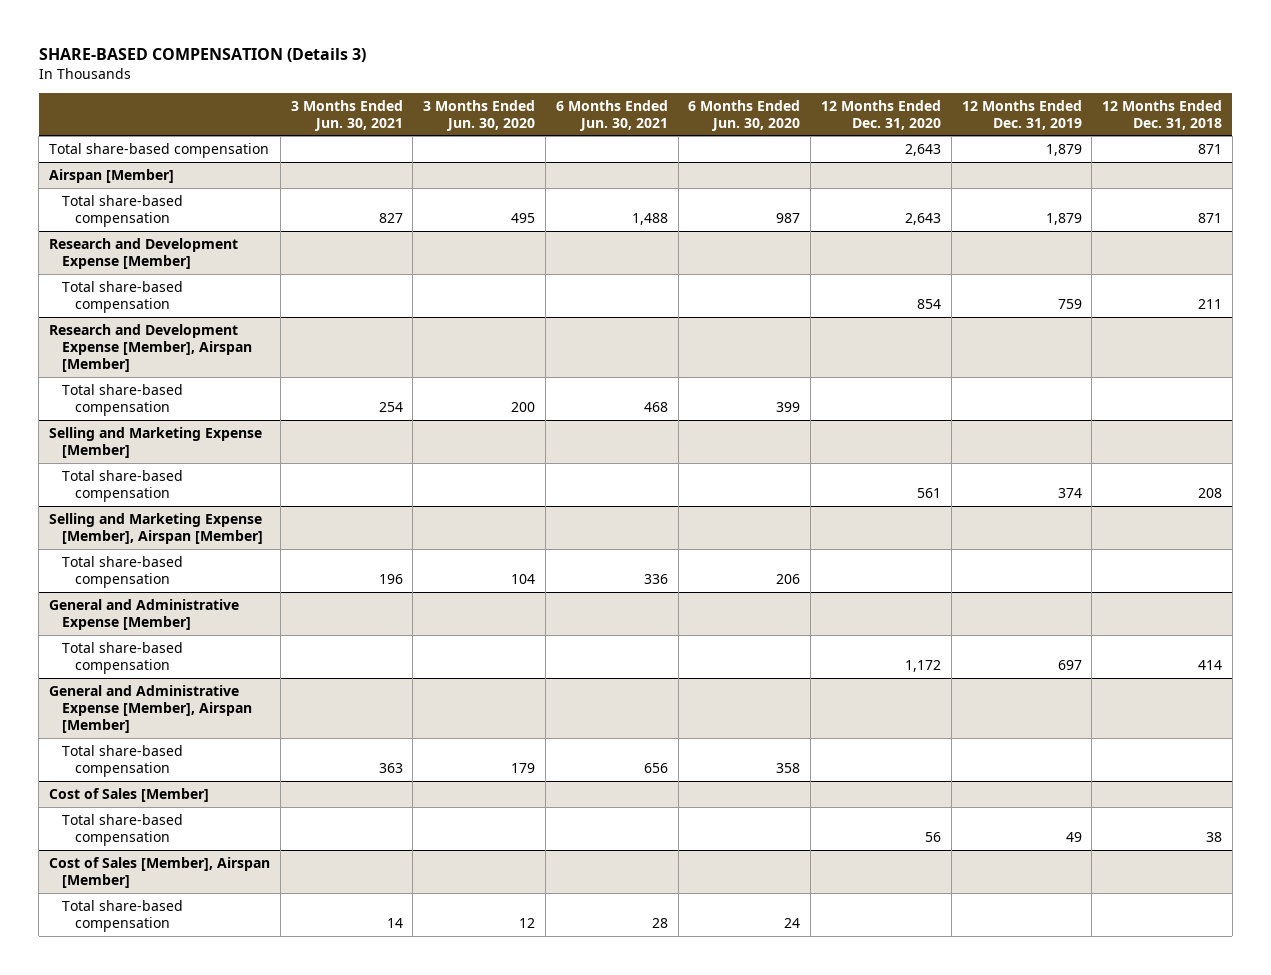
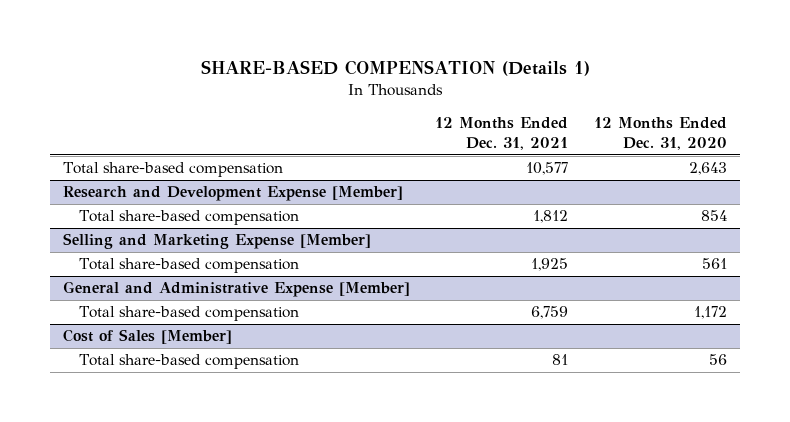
[38,48,366,63] SHARE-BASED COMPENSATION (Details 3) -> [200,60,590,77] SHARE-BASED COMPENSATION (Details 1)
[290,99,403,131] 3 Months Ended Jun. 30, 2021 -> none
[423,99,536,131] 3 Months Ended Jun. 30, 2020 -> none
[555,99,668,131] 6 Months Ended Jun. 30, 2021 -> none
[688,99,801,131] 6 Months Ended Jun. 30, 2020 -> none
[961,99,1082,130] 12 Months Ended Dec. 31, 2019 -> none
[1102,99,1223,130] 12 Months Ended Dec. 31, 2018 -> none
none -> [435,116,569,150] 12 Months Ended Dec. 31, 2021
[49,168,175,183] Airspan [Member] -> none
[62,194,184,227] Total share-based compensation -> none
[49,323,253,372] Research and Development Expense [Member], Airspan [Member] -> none
[62,383,184,416] Total share-based compensation -> none
[49,512,264,544] Selling and Marketing Expense [Member], Airspan [Member] -> none
[62,555,184,588] Total share-based compensation -> none
[49,684,253,733] General and Administrative Expense [Member], Airspan [Member] -> none
[62,744,184,777] Total share-based compensation -> none
[49,856,271,888] Cost of Sales [Member], Airspan [Member] -> none
[62,899,184,932] Total share-based compensation -> none

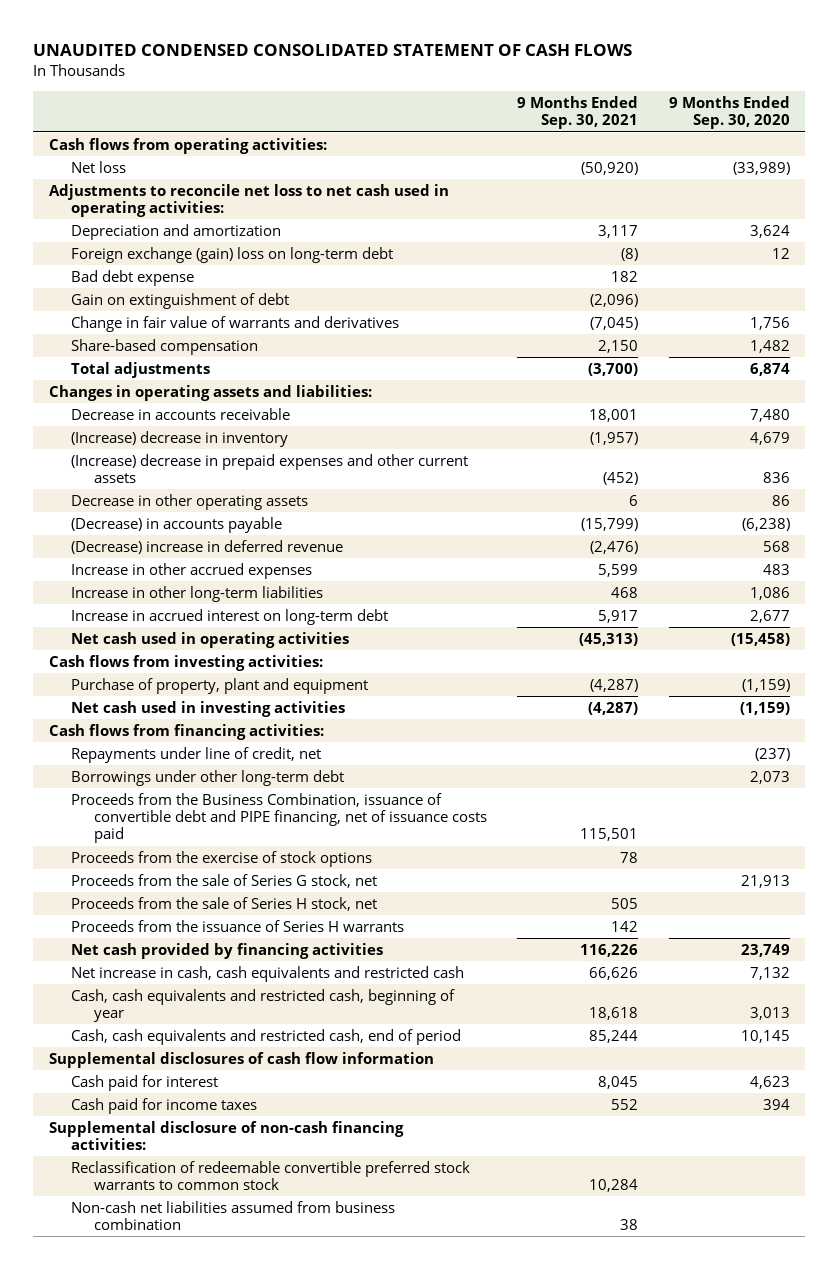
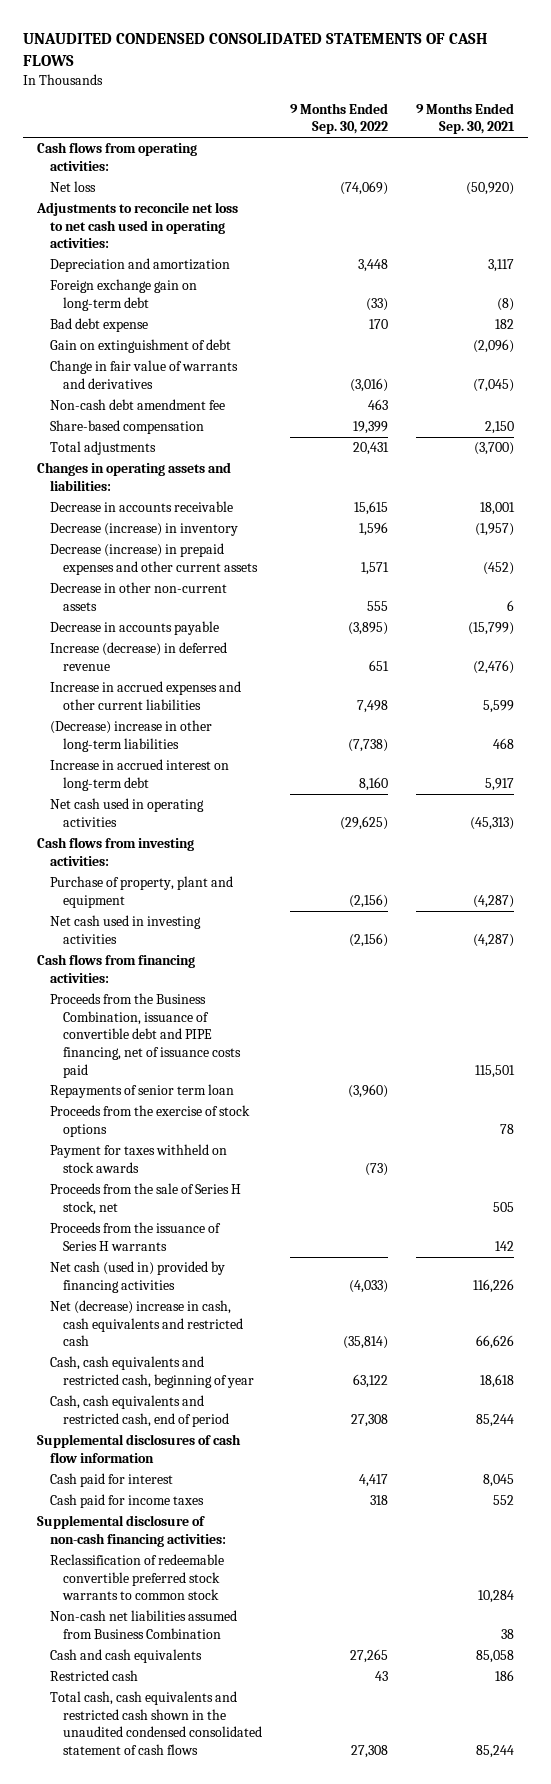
[33,44,633,57] UNAUDITED CONDENSED CONSOLIDATED STATEMENT OF CASH FLOWS -> [22,33,488,66] UNAUDITED CONDENSED CONSOLIDATED STATEMENTS OF CASH FLOWS
[668,96,790,130] 9 Months Ended Sep. 30, 2020 -> none
none -> [290,102,389,135] 9 Months Ended Sep. 30, 2022
[71,246,394,263] Foreign exchange (gain) loss on long-term debt -> [49,279,197,311] Foreign exchange gain on long-term debt
none -> [49,399,225,411] Non-cash debt amendment fee
[71,430,289,447] (Increase) decrease in inventory -> [49,523,238,537] Decrease (increase) in inventory
[71,453,469,484] (Increase) decrease in prepaid expenses and other current assets -> [49,543,259,575] Decrease (increase) in prepaid expenses and other current assets
[71,493,309,510] Decrease in other operating assets -> [49,582,227,611] Decrease in other non-current assets
[71,516,283,533] (Decrease) in accounts payable -> [49,621,219,636] Decrease in accounts payable
[71,539,344,554] (Decrease) increase in deferred revenue -> [49,642,227,671] Increase (decrease) in deferred revenue
[71,562,313,579] Increase in other accrued expenses -> [49,681,241,710] Increase in accrued expenses and other current liabilities
[71,585,324,602] Increase in other long-term liabilities -> [49,720,212,752] (Decrease) increase in other long-term liabilities
[71,746,322,763] Repayments under line of credit, net -> none
[71,769,345,786] Borrowings under other long-term debt -> none
none -> [49,1084,234,1099] Repayments of senior term loan
[71,873,378,888] Proceeds from the sale of Series G stock, net -> none
none -> [49,1144,227,1173] Payment for taxes withheld on stock awards
[71,942,384,959] Net cash provided by financing activities -> [49,1261,225,1293] Net cash (used in) provided by financing activities
[71,965,465,982] Net increase in cash, cash equivalents and restricted cash -> [49,1300,244,1347] Net (decrease) increase in cash, cash equivalents and restricted cash
[71,1200,396,1231] Non-cash net liabilities assumed from business combination -> [49,1610,237,1639] Non-cash net liabilities assumed from Business Combination
none -> [49,1649,202,1664] Cash and cash equivalents
none -> [49,1670,138,1682] Restricted cash
none -> [49,1691,263,1756] Total cash, cash equivalents and restricted cash shown in the unaudited condensed consolidated statement of cash flows

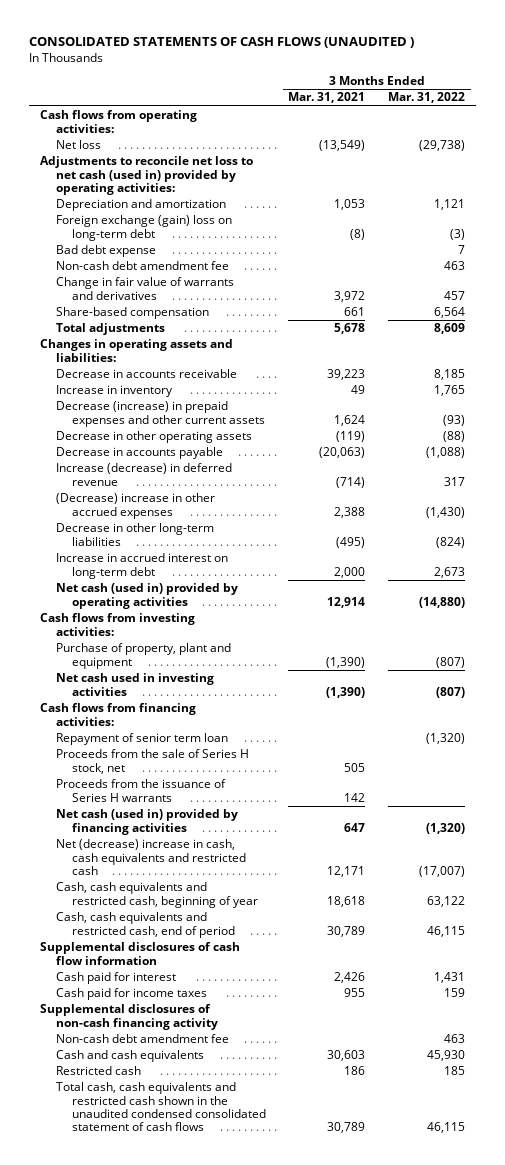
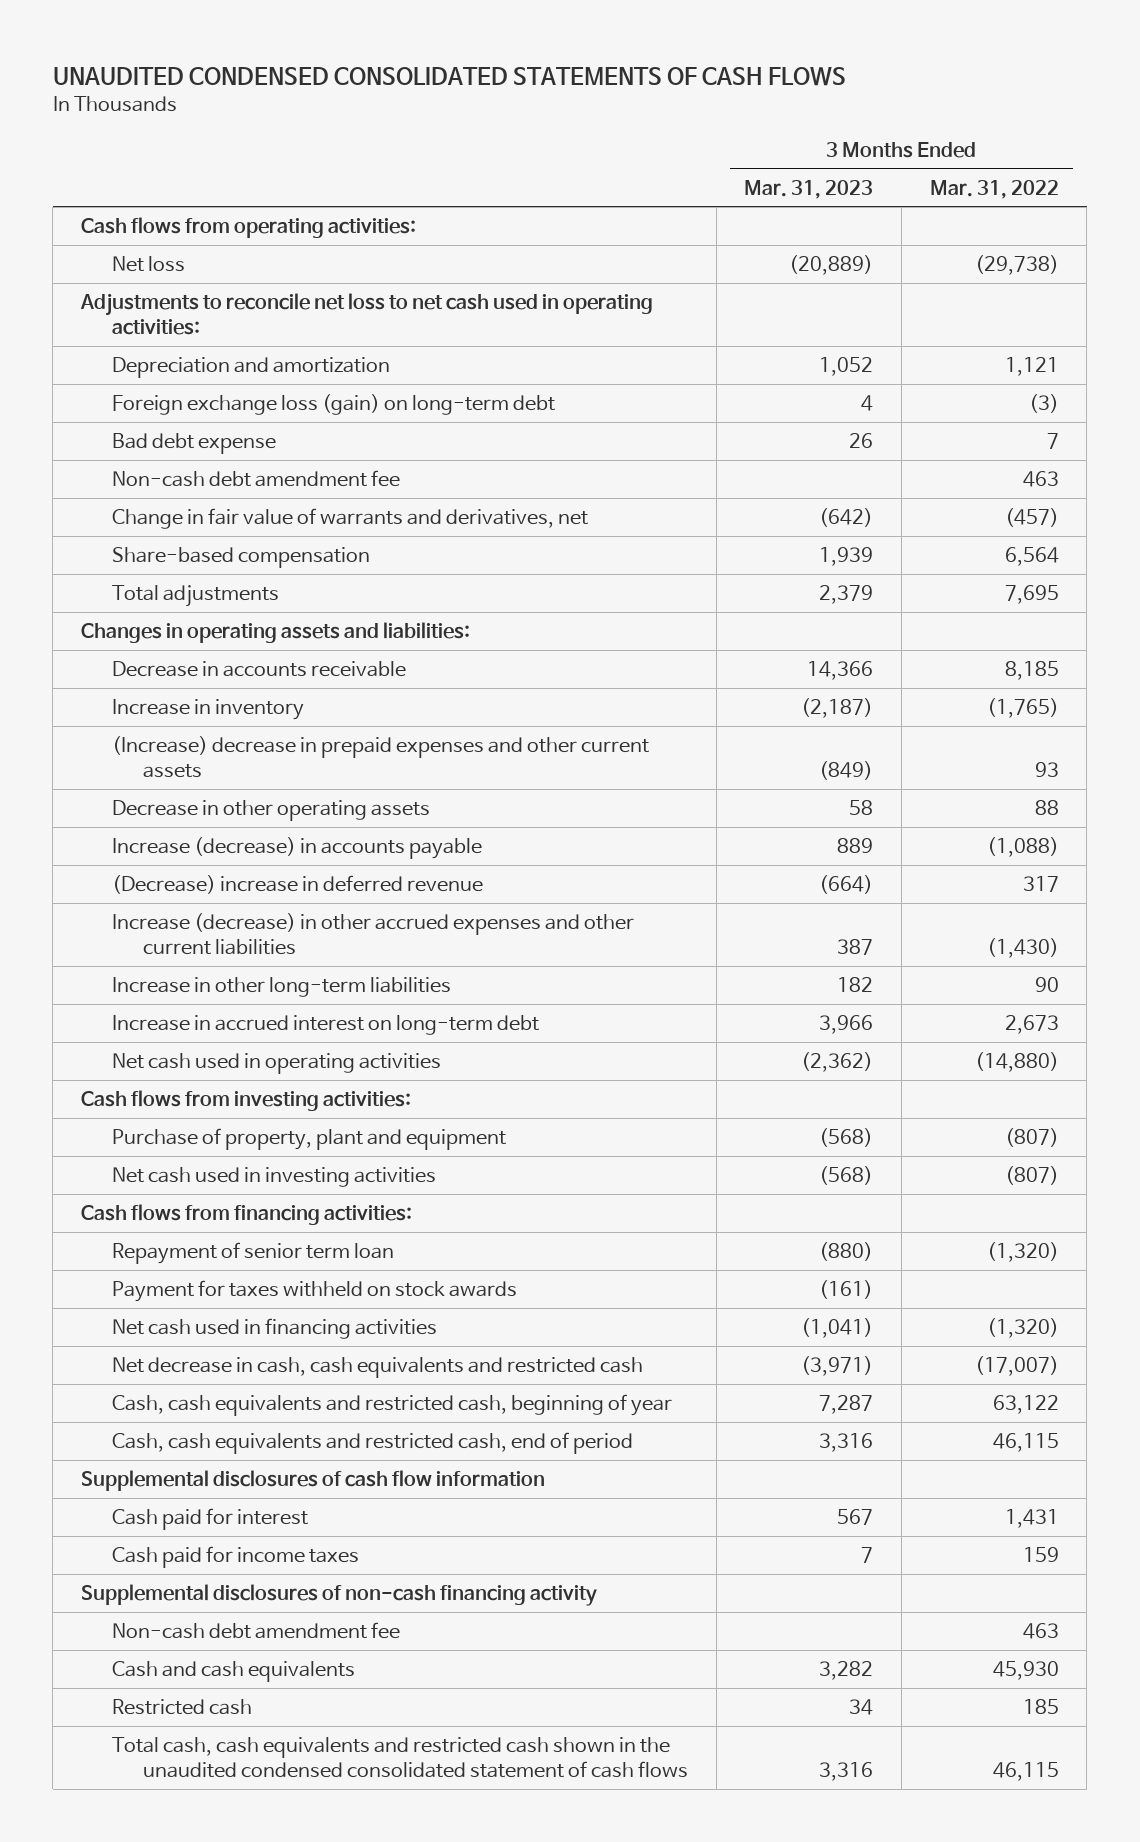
[28,37,414,49] CONSOLIDATED STATEMENTS OF CASH FLOWS (UNAUDITED ) -> [52,66,846,86] UNAUDITED CONDENSED CONSOLIDATED STATEMENTS OF CASH FLOWS
[288,92,366,104] Mar. 31, 2021 -> none
none -> [744,179,874,199] Mar. 31, 2023
[39,156,253,196] Adjustments to reconcile net loss to net cash (used in) provided by operating activities: -> [79,293,653,335] Adjustments to reconcile net loss to net cash used in operating activities:
[55,215,232,241] Foreign exchange (gain) loss on long-term debt -> [111,394,555,416] Foreign exchange loss (gain) on long-term debt
[55,277,234,300] Change in fair value of warrants and derivatives -> [111,508,588,530] Change in fair value of warrants and derivatives, net
[444,290,466,300] 457 -> [1004,508,1059,528] (457)
[434,323,466,335] 8,609 -> [1004,585,1059,605] 7,695
[434,385,466,397] 1,765 -> [986,698,1059,719] (1,765)
[55,401,265,427] Decrease (increase) in prepaid expenses and other current assets -> [111,736,649,778] (Increase) decrease in prepaid expenses and other current assets
[443,414,466,426] (93) -> [1034,761,1059,777] 93
[443,431,466,443] (88) -> [1034,800,1059,816] 88
[55,447,223,460] Decrease in accounts payable -> [111,837,482,860] Increase (decrease) in accounts payable
[55,463,232,486] Increase (decrease) in deferred revenue -> [111,875,483,895] (Decrease) increase in deferred revenue
[55,493,215,519] (Decrease) increase in other accrued expenses -> [111,913,634,955] Increase (decrease) in other accrued expenses and other current liabilities
[55,523,214,546] Decrease in other long-term liabilities -> [111,977,451,998] Increase in other long-term liabilities
[436,536,466,548] (824) -> [1034,977,1059,993] 90
[55,583,238,609] Net cash (used in) provided by operating activities -> [111,1053,441,1075] Net cash used in operating activities
[55,749,249,774] Proceeds from the sale of Series H stock, net -> none
[55,779,226,802] Proceeds from the issuance of Series H warrants -> none
none -> [111,1280,517,1303] Payment for taxes withheld on stock awards
[55,809,238,835] Net cash (used in) provided by financing activities -> [111,1318,437,1340] Net cash used in financing activities
[55,839,246,876] Net (decrease) increase in cash, cash equivalents and restricted cash -> [111,1357,643,1379] Net decrease in cash, cash equivalents and restricted cash

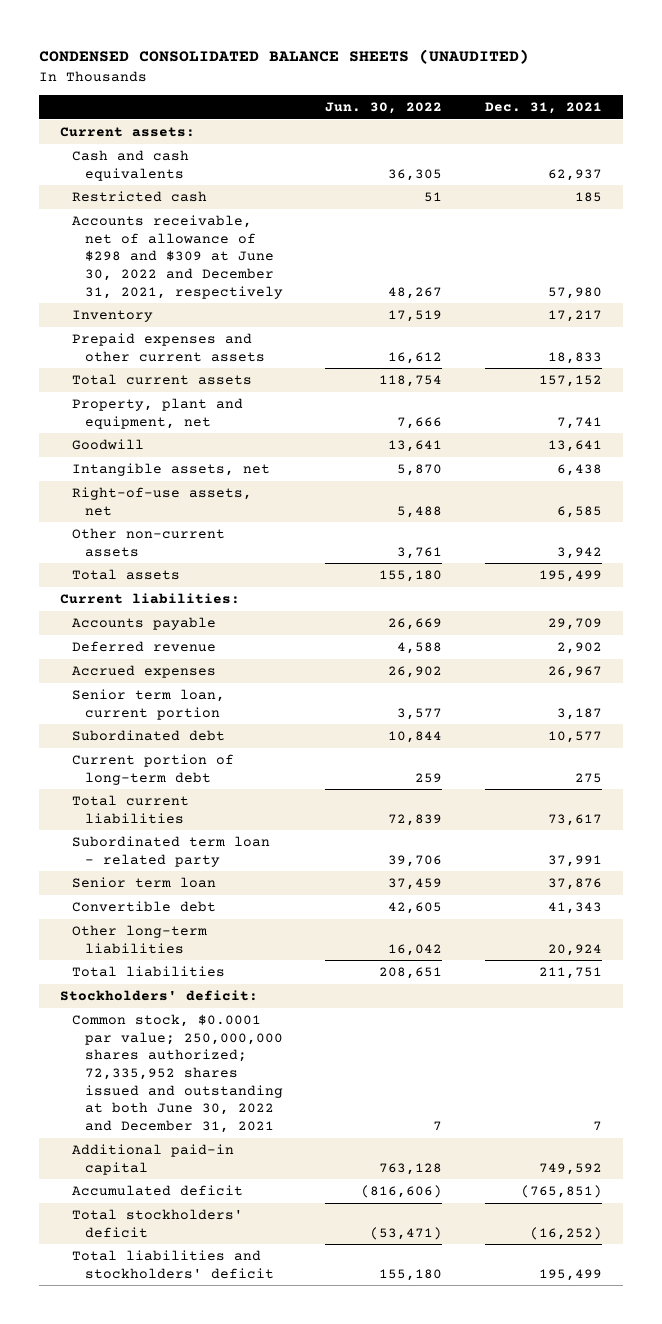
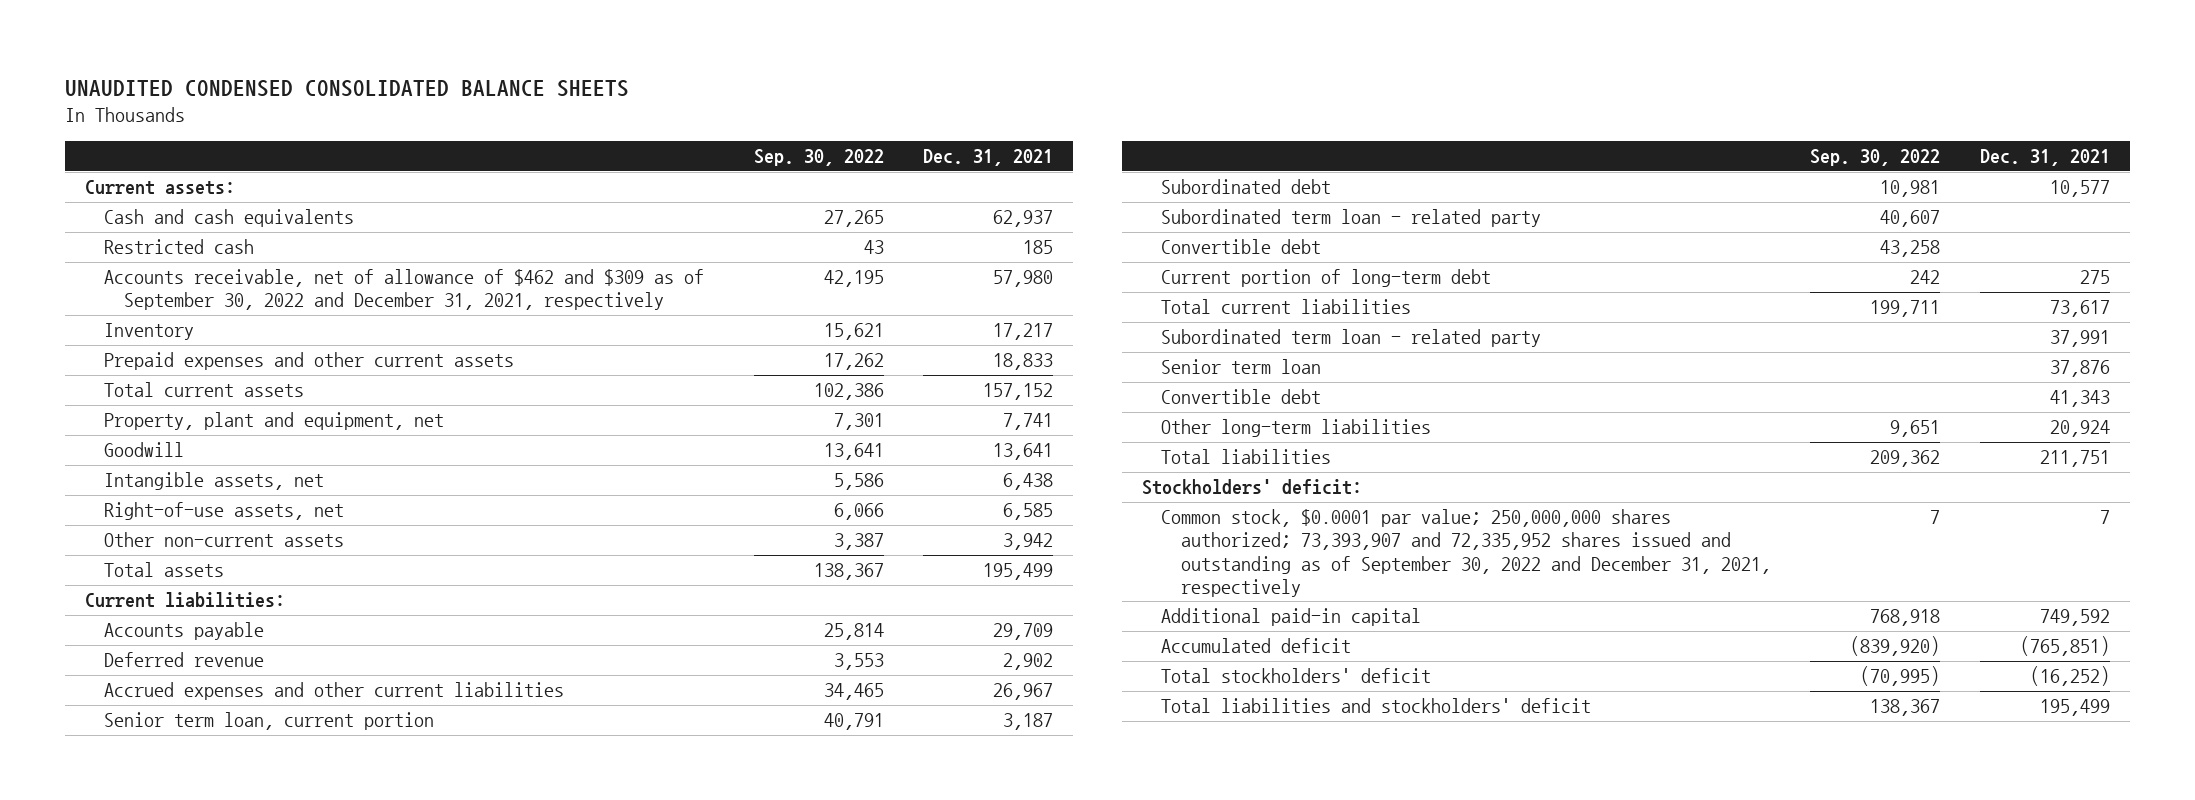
[38,49,529,65] CONDENSED CONSOLIDATED BALANCE SHEETS (UNAUDITED) -> [65,80,630,98] UNAUDITED CONDENSED CONSOLIDATED BALANCE SHEETS
[325,102,443,115] Jun. 30, 2022 -> none
none -> [753,148,884,166] Sep. 30, 2022
[72,214,283,299] Accounts receivable, net of allowance of $298 and $309 at June 30, 2022 and December 31, 2021, respectively -> [104,269,705,311] Accounts receivable, net of allowance of $462 and $309 as of September 30, 2022 and December 31, 2021, respectively
[72,664,217,678] Accrued expenses -> [104,682,565,701] Accrued expenses and other current liabilities
none -> [1161,209,1542,228] Subordinated term loan - related party
none -> [1161,239,1322,255] Convertible debt
[72,1013,283,1134] Common stock, $0.0001 par value; 250,000,000 shares authorized; 72,335,952 shares issued and outstanding at both June 30, 2022 and December 31, 2021 -> [1161,509,1771,597] Common stock, $0.0001 par value; 250,000,000 shares authorized; 73,393,907 and 72,335,952 shares issued and outstanding as of September 30, 2022 and December 31, 2021, respectively

